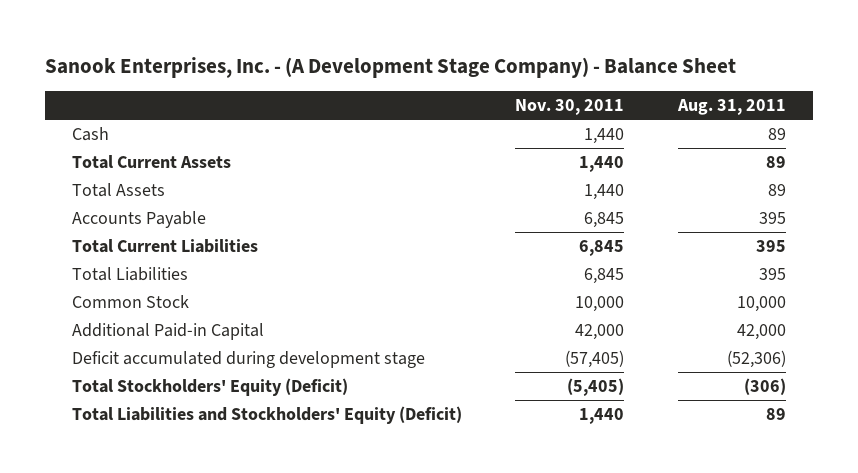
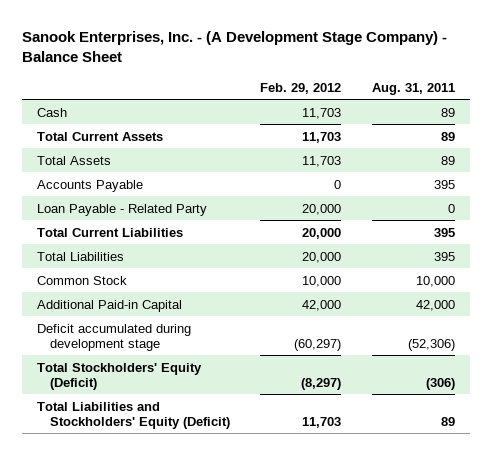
[515,99,625,116] Nov. 30, 2011 -> none
none -> [260,82,342,94] Feb. 29, 2012
none -> [37,203,208,216] Loan Payable - Related Party

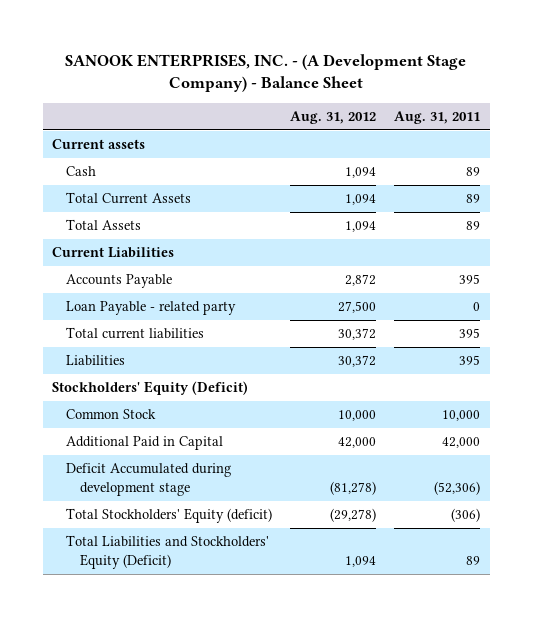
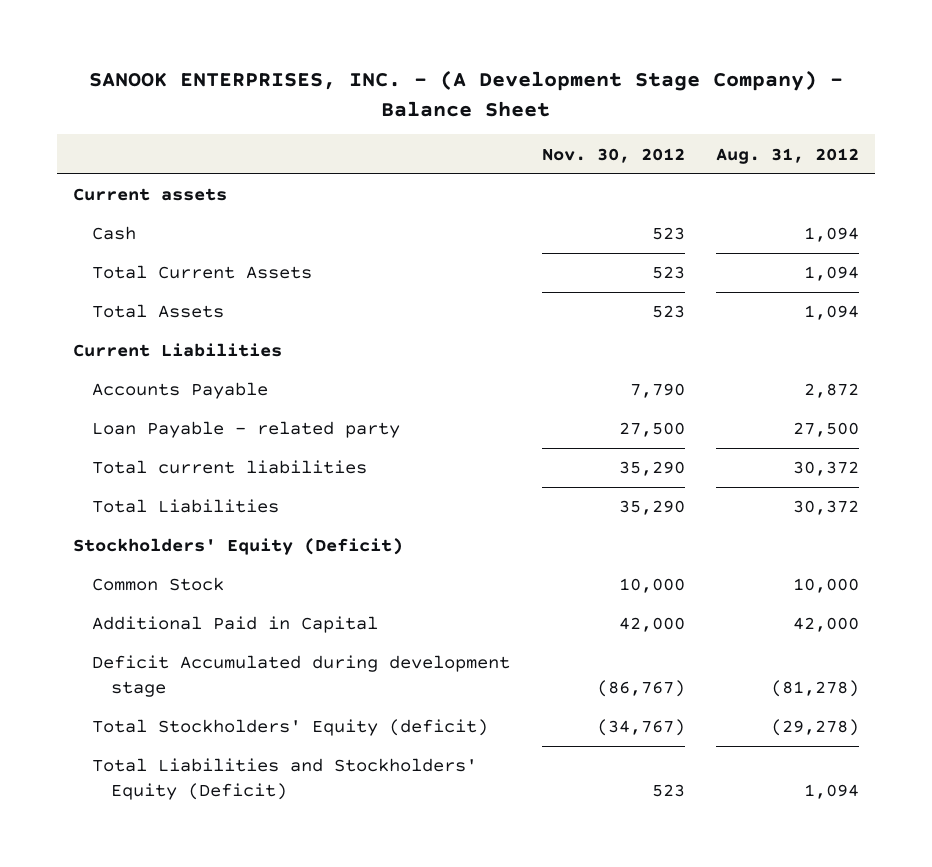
[394,111,481,125] Aug. 31, 2011 -> none
none -> [541,147,685,163] Nov. 30, 2012
[66,355,126,367] Liabilities -> [91,499,279,514] Total Liabilities

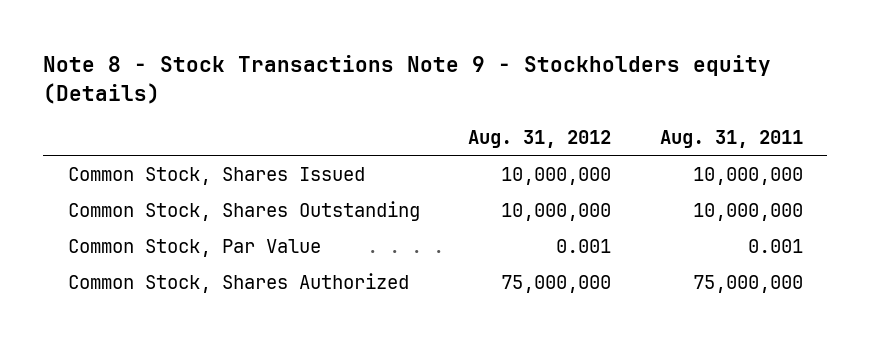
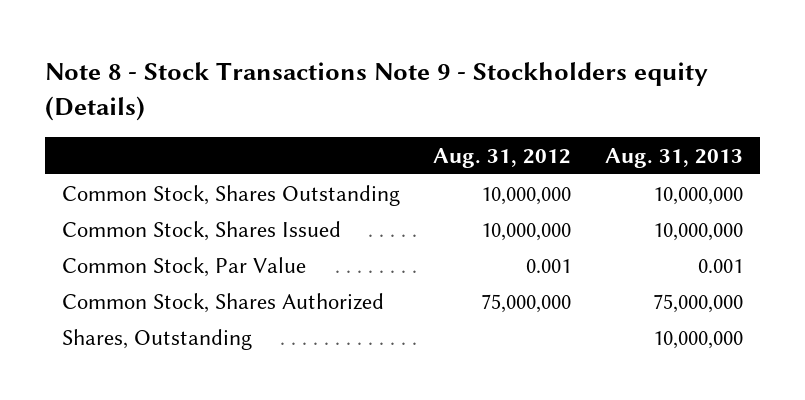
[659,129,803,148] Aug. 31, 2011 -> none
none -> [605,148,744,169] Aug. 31, 2013
[67,166,365,185] Common Stock, Shares Issued -> [61,220,341,241] Common Stock, Shares Issued
none -> [61,328,252,350] Shares, Outstanding

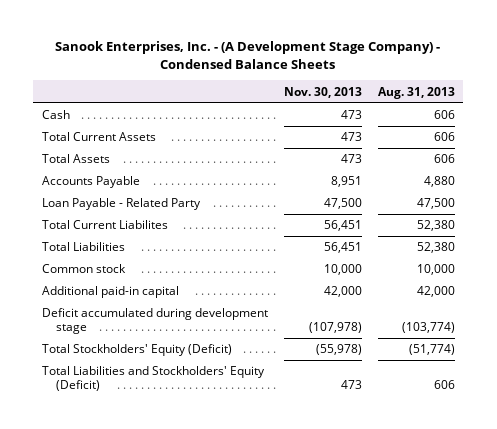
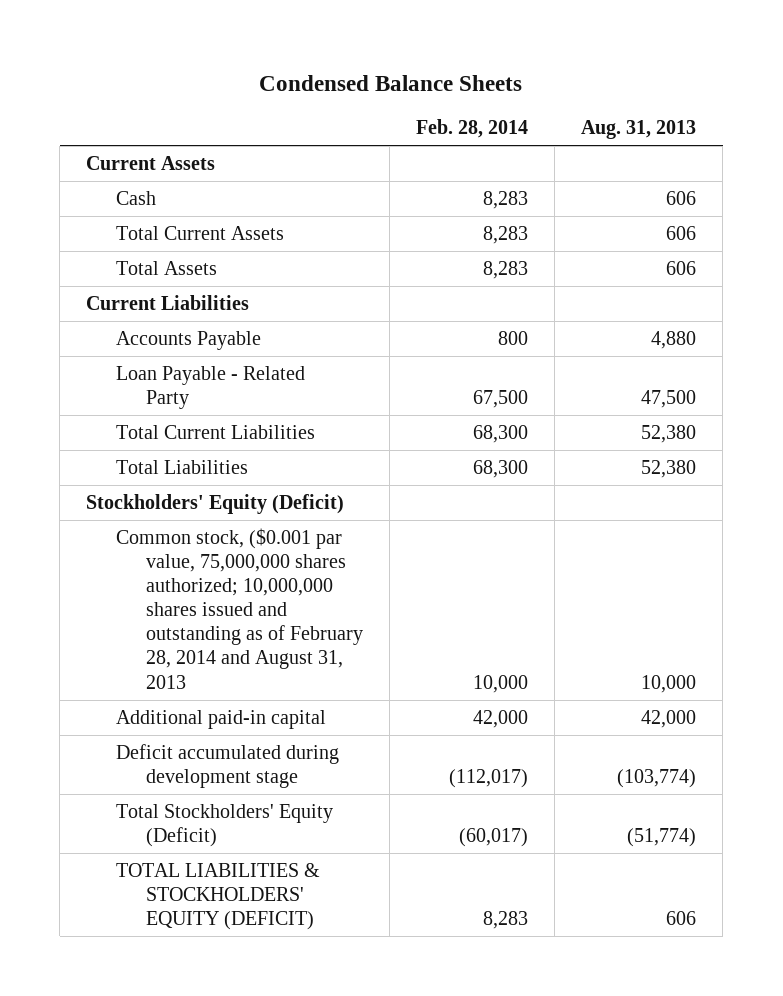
[55,41,441,69] Sanook Enterprises, Inc. - (A Development Stage Company) - Condensed Balance Sheets -> [259,74,523,91] Condensed Balance Sheets
[283,86,362,98] Nov. 30, 2013 -> none
none -> [416,119,529,139] Feb. 28, 2014
none -> [86,155,216,170] Current Assets
none -> [86,294,250,310] Current Liabilities
[41,220,168,230] Total Current Liabilites -> [116,424,316,439] Total Current Liabilities
none -> [86,493,345,514] Stockholders' Equity (Deficit)
[41,264,126,274] Common stock -> [116,527,363,689] Common stock, ($0.001 par value, 75,000,000 shares authorized; 10,000,000 shares issued and outstanding as of February 28, 2014 and August 31, 2013
[41,366,265,392] Total Liabilities and Stockholders' Equity (Deficit) -> [116,862,321,931] TOTAL LIABILITIES & STOCKHOLDERS' EQUITY (DEFICIT)

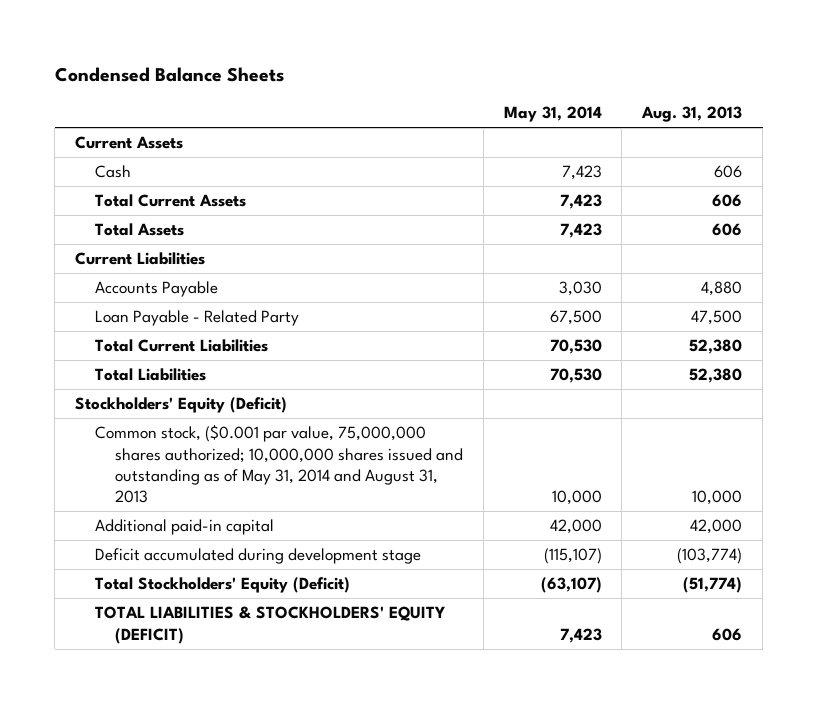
[416,119,529,139] Feb. 28, 2014 -> none
none -> [503,106,602,123] May 31, 2014
[116,527,363,689] Common stock, ($0.001 par value, 75,000,000 shares authorized; 10,000,000 shares issued and outstanding as of February 28, 2014 and August 31, 2013 -> [94,424,463,504] Common stock, ($0.001 par value, 75,000,000 shares authorized; 10,000,000 shares issued and outstanding as of May 31, 2014 and August 31, 2013

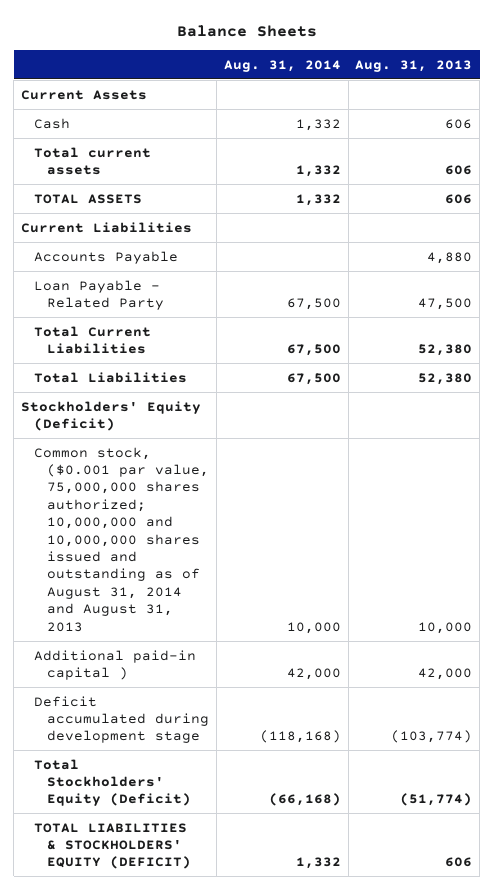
[54,67,284,83] Condensed Balance Sheets -> [176,24,317,37] Balance Sheets
[503,106,602,123] May 31, 2014 -> none
none -> [223,59,341,72] Aug. 31, 2014
[94,194,246,208] Total Current Assets -> [34,146,152,175] Total current assets
[94,223,184,237] Total Assets -> [34,193,143,204] TOTAL ASSETS
[94,424,463,504] Common stock, ($0.001 par value, 75,000,000 shares authorized; 10,000,000 shares issued and outstanding as of May 31, 2014 and August 31, 2013 -> [34,446,210,632] Common stock, ($0.001 par value, 75,000,000 shares authorized; 10,000,000 and 10,000,000 shares issued and outstanding as of August 31, 2014 and August 31, 2013
[94,519,274,536] Additional paid-in capital -> [34,649,197,680] Additional paid-in capital )

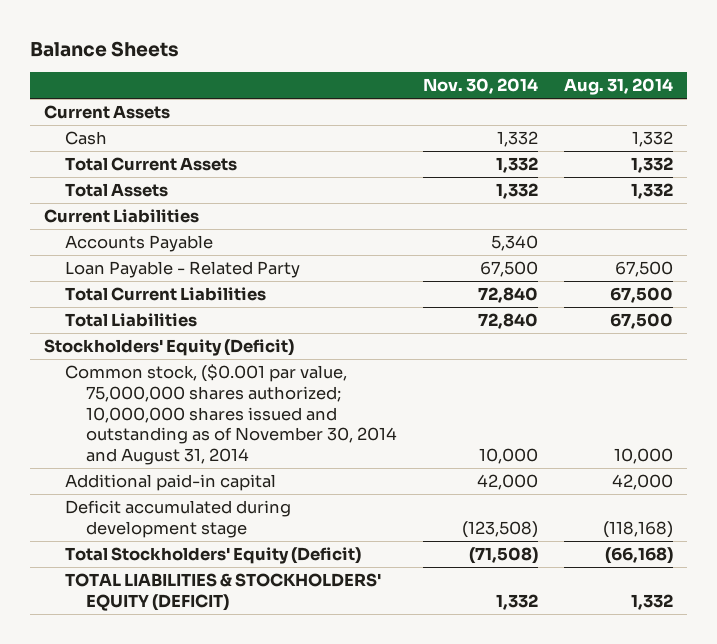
[355,59,473,72] Aug. 31, 2013 -> none
none -> [423,78,539,95] Nov. 30, 2014
[34,146,152,175] Total current assets -> [64,157,237,172] Total Current Assets
[34,193,143,204] TOTAL ASSETS -> [64,183,168,198] Total Assets
[34,446,210,632] Common stock, ($0.001 par value, 75,000,000 shares authorized; 10,000,000 and 10,000,000 shares issued and outstanding as of August 31, 2014 and August 31, 2013 -> [64,364,397,466] Common stock, ($0.001 par value, 75,000,000 shares authorized; 10,000,000 shares issued and outstanding as of November 30, 2014 and August 31, 2014
[34,649,197,680] Additional paid-in capital ) -> [64,474,276,492] Additional paid-in capital

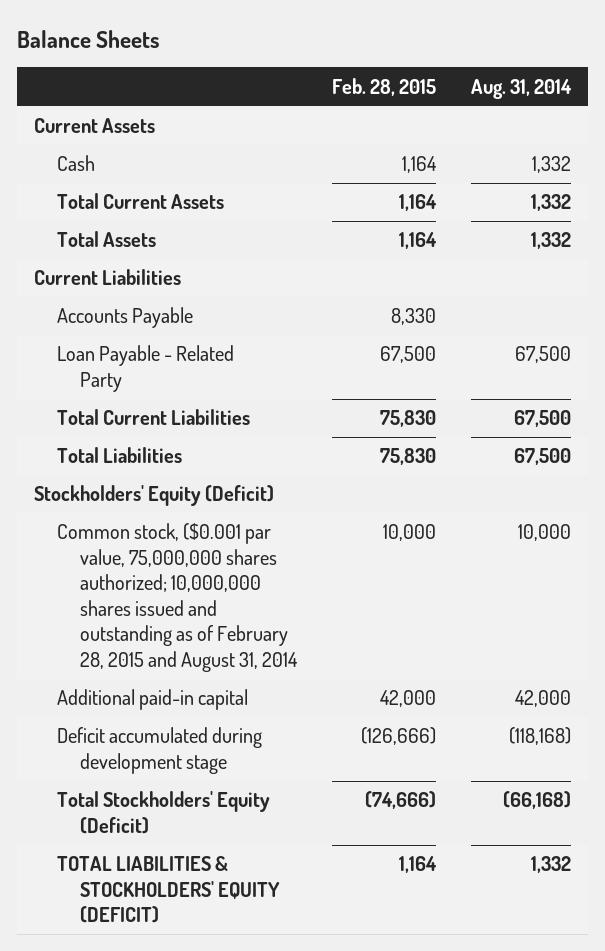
[423,78,539,95] Nov. 30, 2014 -> none
none -> [332,77,437,96] Feb. 28, 2015
[64,364,397,466] Common stock, ($0.001 par value, 75,000,000 shares authorized; 10,000,000 shares issued and outstanding as of November 30, 2014 and August 31, 2014 -> [57,523,299,672] Common stock, ($0.001 par value, 75,000,000 shares authorized; 10,000,000 shares issued and outstanding as of February 28, 2015 and August 31, 2014

